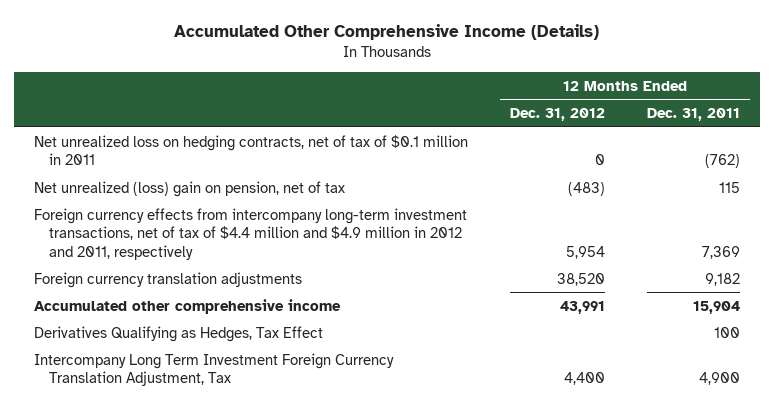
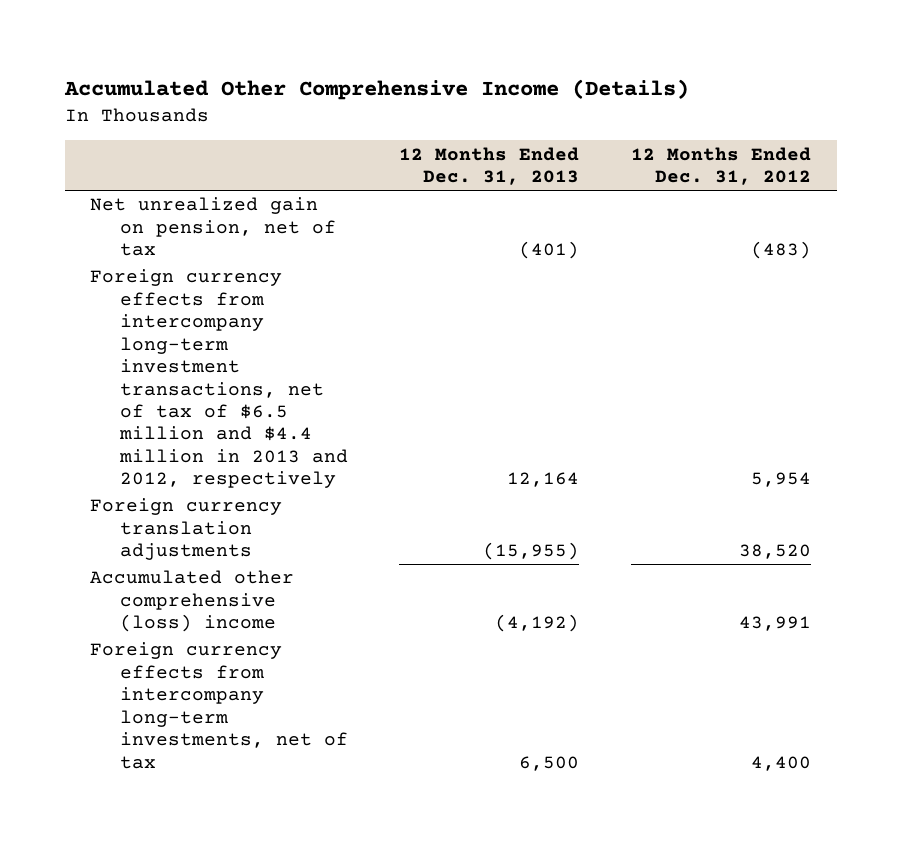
[646,108,740,122] Dec. 31, 2011 -> none
none -> [399,146,580,186] 12 Months Ended Dec. 31, 2013
[34,134,469,166] Net unrealized loss on hedging contracts, net of tax of $0.1 million in 2011 -> none
[34,180,346,197] Net unrealized (loss) gain on pension, net of tax -> [90,197,336,257] Net unrealized gain on pension, net of tax
[34,207,468,260] Foreign currency effects from intercompany long-term investment transactions, net of tax of $4.4 million and $4.9 million in 2012 and 2011, respectively -> [90,269,348,489] Foreign currency effects from intercompany long-term investment transactions, net of tax of $6.5 million and $4.4 million in 2013 and 2012, respectively
[34,325,324,342] Derivatives Qualifying as Hedges, Tax Effect -> none
[34,298,342,314] Accumulated other comprehensive income -> [90,570,295,633] Accumulated other comprehensive (loss) income
[34,352,395,387] Intercompany Long Term Investment Foreign Currency Translation Adjustment, Tax -> [90,642,348,769] Foreign currency effects from intercompany long-term investments, net of tax

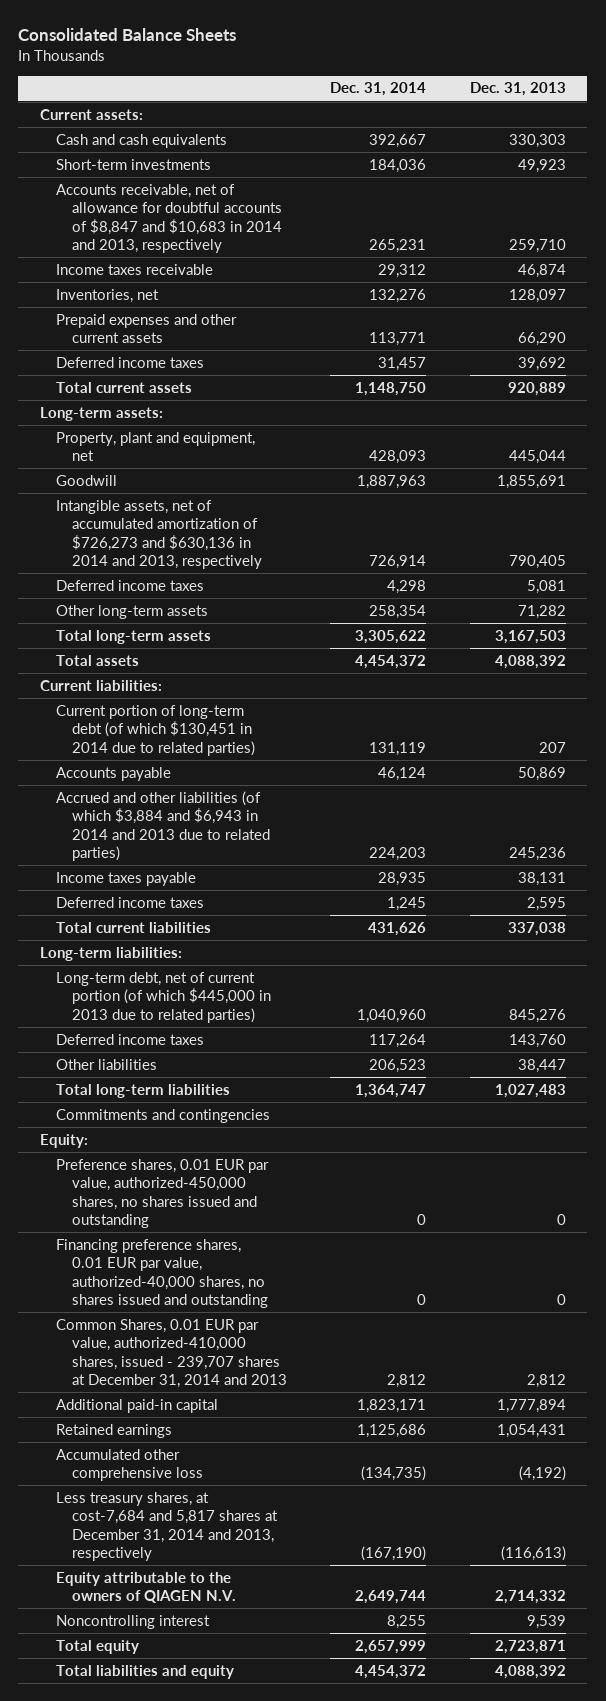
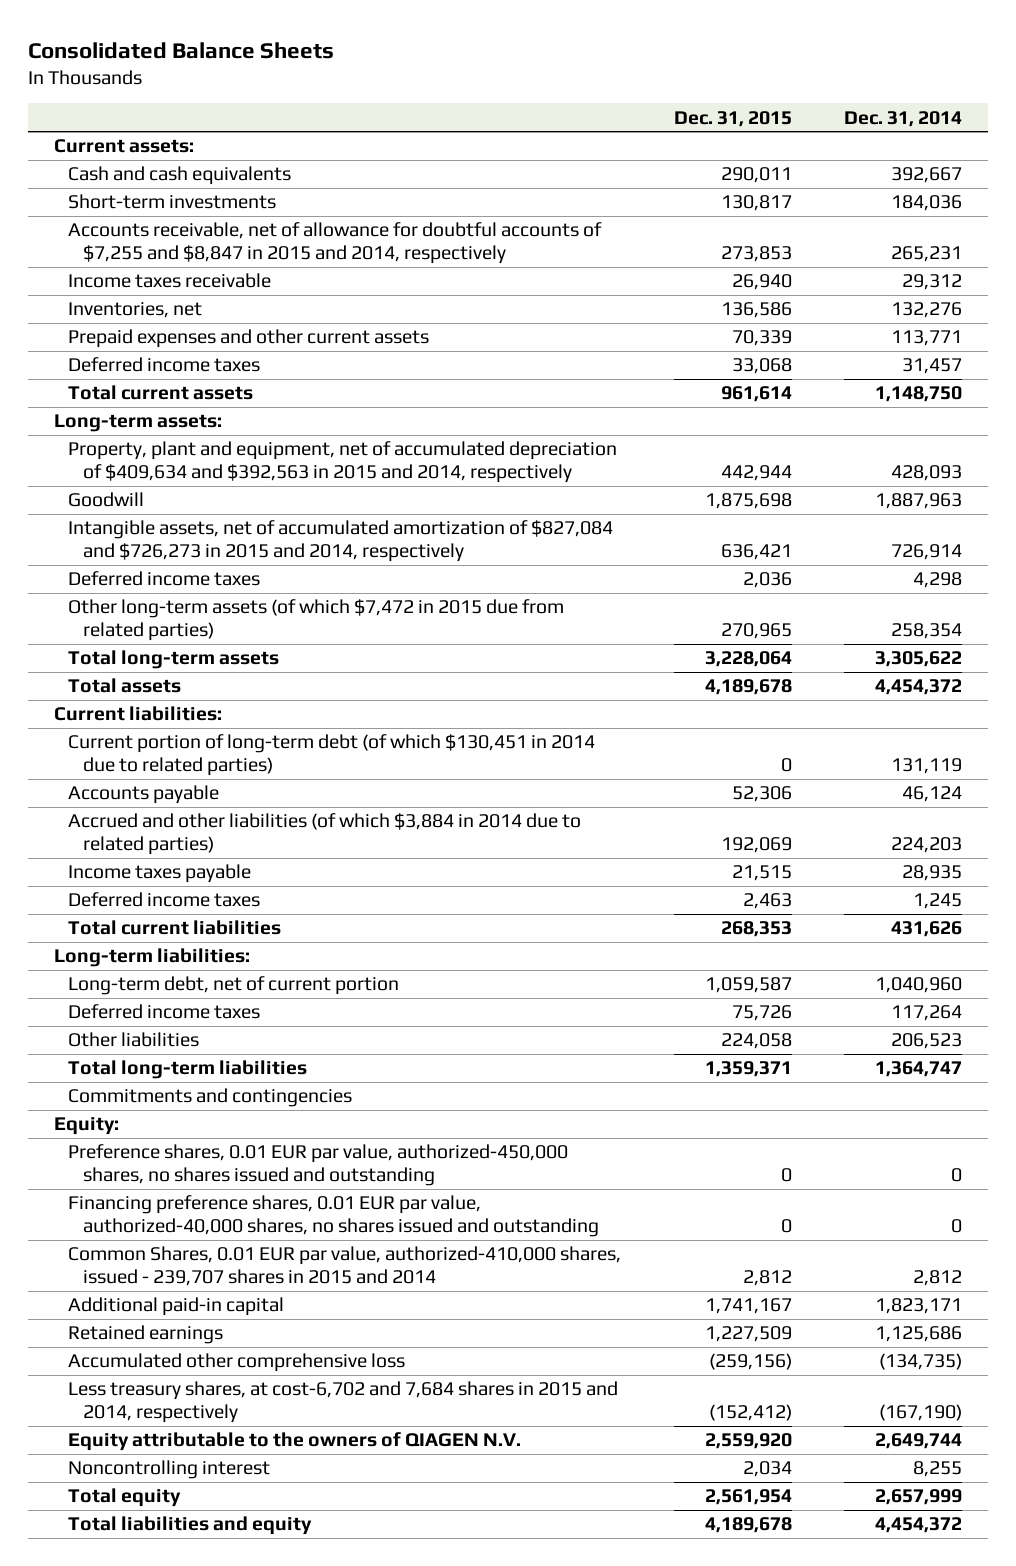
[469,82,566,97] Dec. 31, 2013 -> none
none -> [673,110,792,127] Dec. 31, 2015
[56,183,282,254] Accounts receivable, net of allowance for doubtful accounts of $8,847 and $10,683 in 2014 and 2013, respectively -> [68,222,603,265] Accounts receivable, net of allowance for doubtful accounts of $7,255 and $8,847 in 2015 and 2014, respectively
[56,431,256,462] Property, plant and equipment, net -> [68,441,618,484] Property, plant and equipment, net of accumulated depreciation of $409,634 and $392,563 in 2015 and 2014, respectively
[56,499,262,570] Intangible assets, net of accumulated amortization of $726,273 and $630,136 in 2014 and 2013, respectively -> [68,520,614,563] Intangible assets, net of accumulated amortization of $827,084 and $726,273 in 2015 and 2014, respectively
[56,604,209,619] Other long-term assets -> [68,599,565,642] Other long-term assets (of which $7,472 in 2015 due from related parties)
[56,790,270,862] Accrued and other liabilities (of which $3,884 and $6,943 in 2014 and 2013 due to related parties) -> [68,813,582,856] Accrued and other liabilities (of which $3,884 in 2014 due to related parties)
[56,971,271,1023] Long-term debt, net of current portion (of which $445,000 in 2013 due to related parties) -> [68,976,400,996] Long-term debt, net of current portion
[56,1318,287,1389] Common Shares, 0.01 EUR par value, authorized-410,000 shares, issued - 239,707 shares at December 31, 2014 and 2013 -> [68,1246,622,1287] Common Shares, 0.01 EUR par value, authorized-410,000 shares, issued - 239,707 shares in 2015 and 2014
[56,1491,278,1562] Less treasury shares, at cost-7,684 and 5,817 shares at December 31, 2014 and 2013, respectively -> [68,1381,619,1424] Less treasury shares, at cost-6,702 and 7,684 shares in 2015 and 2014, respectively

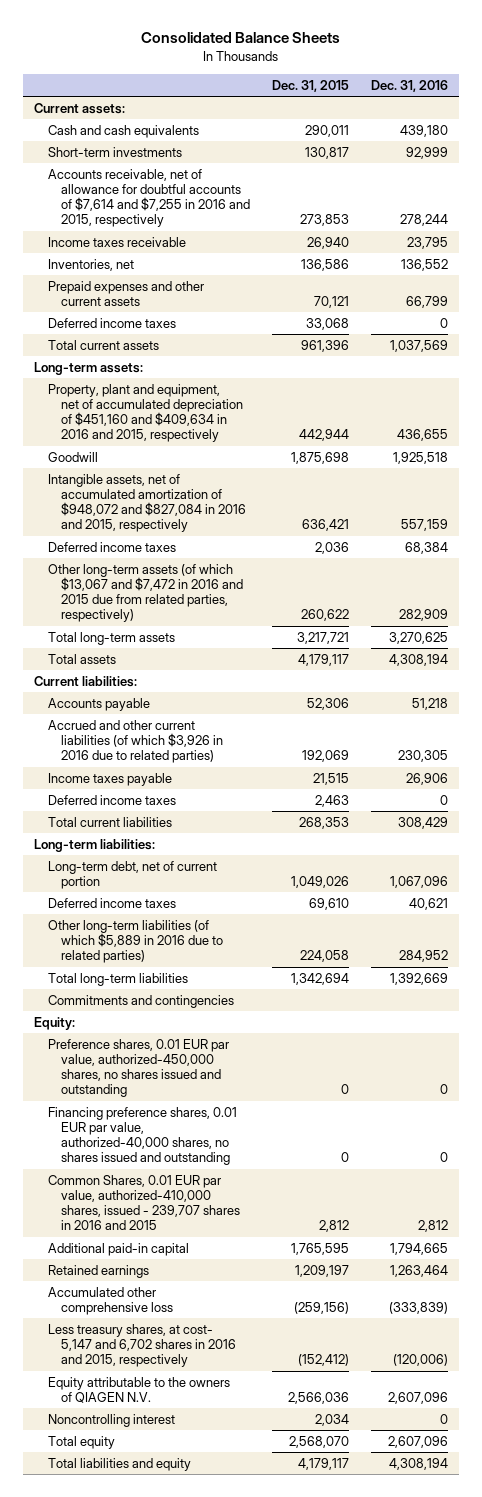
[844,110,963,127] Dec. 31, 2014 -> none
none -> [371,79,449,92] Dec. 31, 2016
[68,222,603,265] Accounts receivable, net of allowance for doubtful accounts of $7,255 and $8,847 in 2015 and 2014, respectively -> [47,168,251,228] Accounts receivable, net of allowance for doubtful accounts of $7,614 and $7,255 in 2016 and 2015, respectively
[731,330,792,347] 70,339 -> [314,296,350,309] 70,121
[720,386,792,403] 961,614 -> [301,339,350,352] 961,396
[68,441,618,484] Property, plant and equipment, net of accumulated depreciation of $409,634 and $392,563 in 2015 and 2014, respectively -> [47,383,244,443] Property, plant and equipment, net of accumulated depreciation of $451,160 and $409,634 in 2016 and 2015, respectively
[68,520,614,563] Intangible assets, net of accumulated amortization of $827,084 and $726,273 in 2015 and 2014, respectively -> [47,473,247,533] Intangible assets, net of accumulated amortization of $948,072 and $827,084 in 2016 and 2015, respectively
[68,599,565,642] Other long-term assets (of which $7,472 in 2015 due from related parties) -> [47,563,244,623] Other long-term assets (of which $13,067 and $7,472 in 2016 and 2015 due from related parties, respectively)
[720,623,792,640] 270,965 -> [301,609,350,622] 260,622
[704,651,792,668] 3,228,064 -> [297,631,350,644] 3,217,721
[704,679,792,696] 4,189,678 -> [298,653,350,666] 4,179,117
[68,734,596,777] Current portion of long-term debt (of which $130,451 in 2014 due to related parties) -> none
[68,813,582,856] Accrued and other liabilities (of which $3,884 in 2014 due to related parties) -> [47,719,224,764] Accrued and other current liabilities (of which $3,926 in 2016 due to related parties)
[704,977,792,994] 1,059,587 -> [291,876,350,889] 1,049,026
[731,1005,792,1022] 75,726 -> [309,897,350,910] 69,610
[68,1032,200,1048] Other liabilities -> [47,919,224,964] Other long-term liabilities (of which $5,889 in 2016 due to related parties)
[704,1061,792,1078] 1,359,371 -> [291,972,350,985] 1,342,694
[68,1246,622,1287] Common Shares, 0.01 EUR par value, authorized-410,000 shares, issued - 239,707 shares in 2015 and 2014 -> [47,1174,241,1231] Common Shares, 0.01 EUR par value, authorized-410,000 shares, issued - 239,707 shares in 2016 and 2015
[704,1298,792,1315] 1,741,167 -> [291,1242,350,1255] 1,765,595
[704,1326,792,1343] 1,227,509 -> [295,1264,350,1277] 1,209,197
[68,1381,619,1424] Less treasury shares, at cost-6,702 and 7,684 shares in 2015 and 2014, respectively -> [47,1323,237,1368] Less treasury shares, at cost- 5,147 and 6,702 shares in 2016 and 2015, respectively
[704,1433,792,1450] 2,559,920 -> [288,1392,350,1405] 2,566,036
[704,1489,792,1506] 2,561,954 -> [289,1435,350,1448] 2,568,070
[704,1517,792,1534] 4,189,678 -> [298,1457,350,1470] 4,179,117

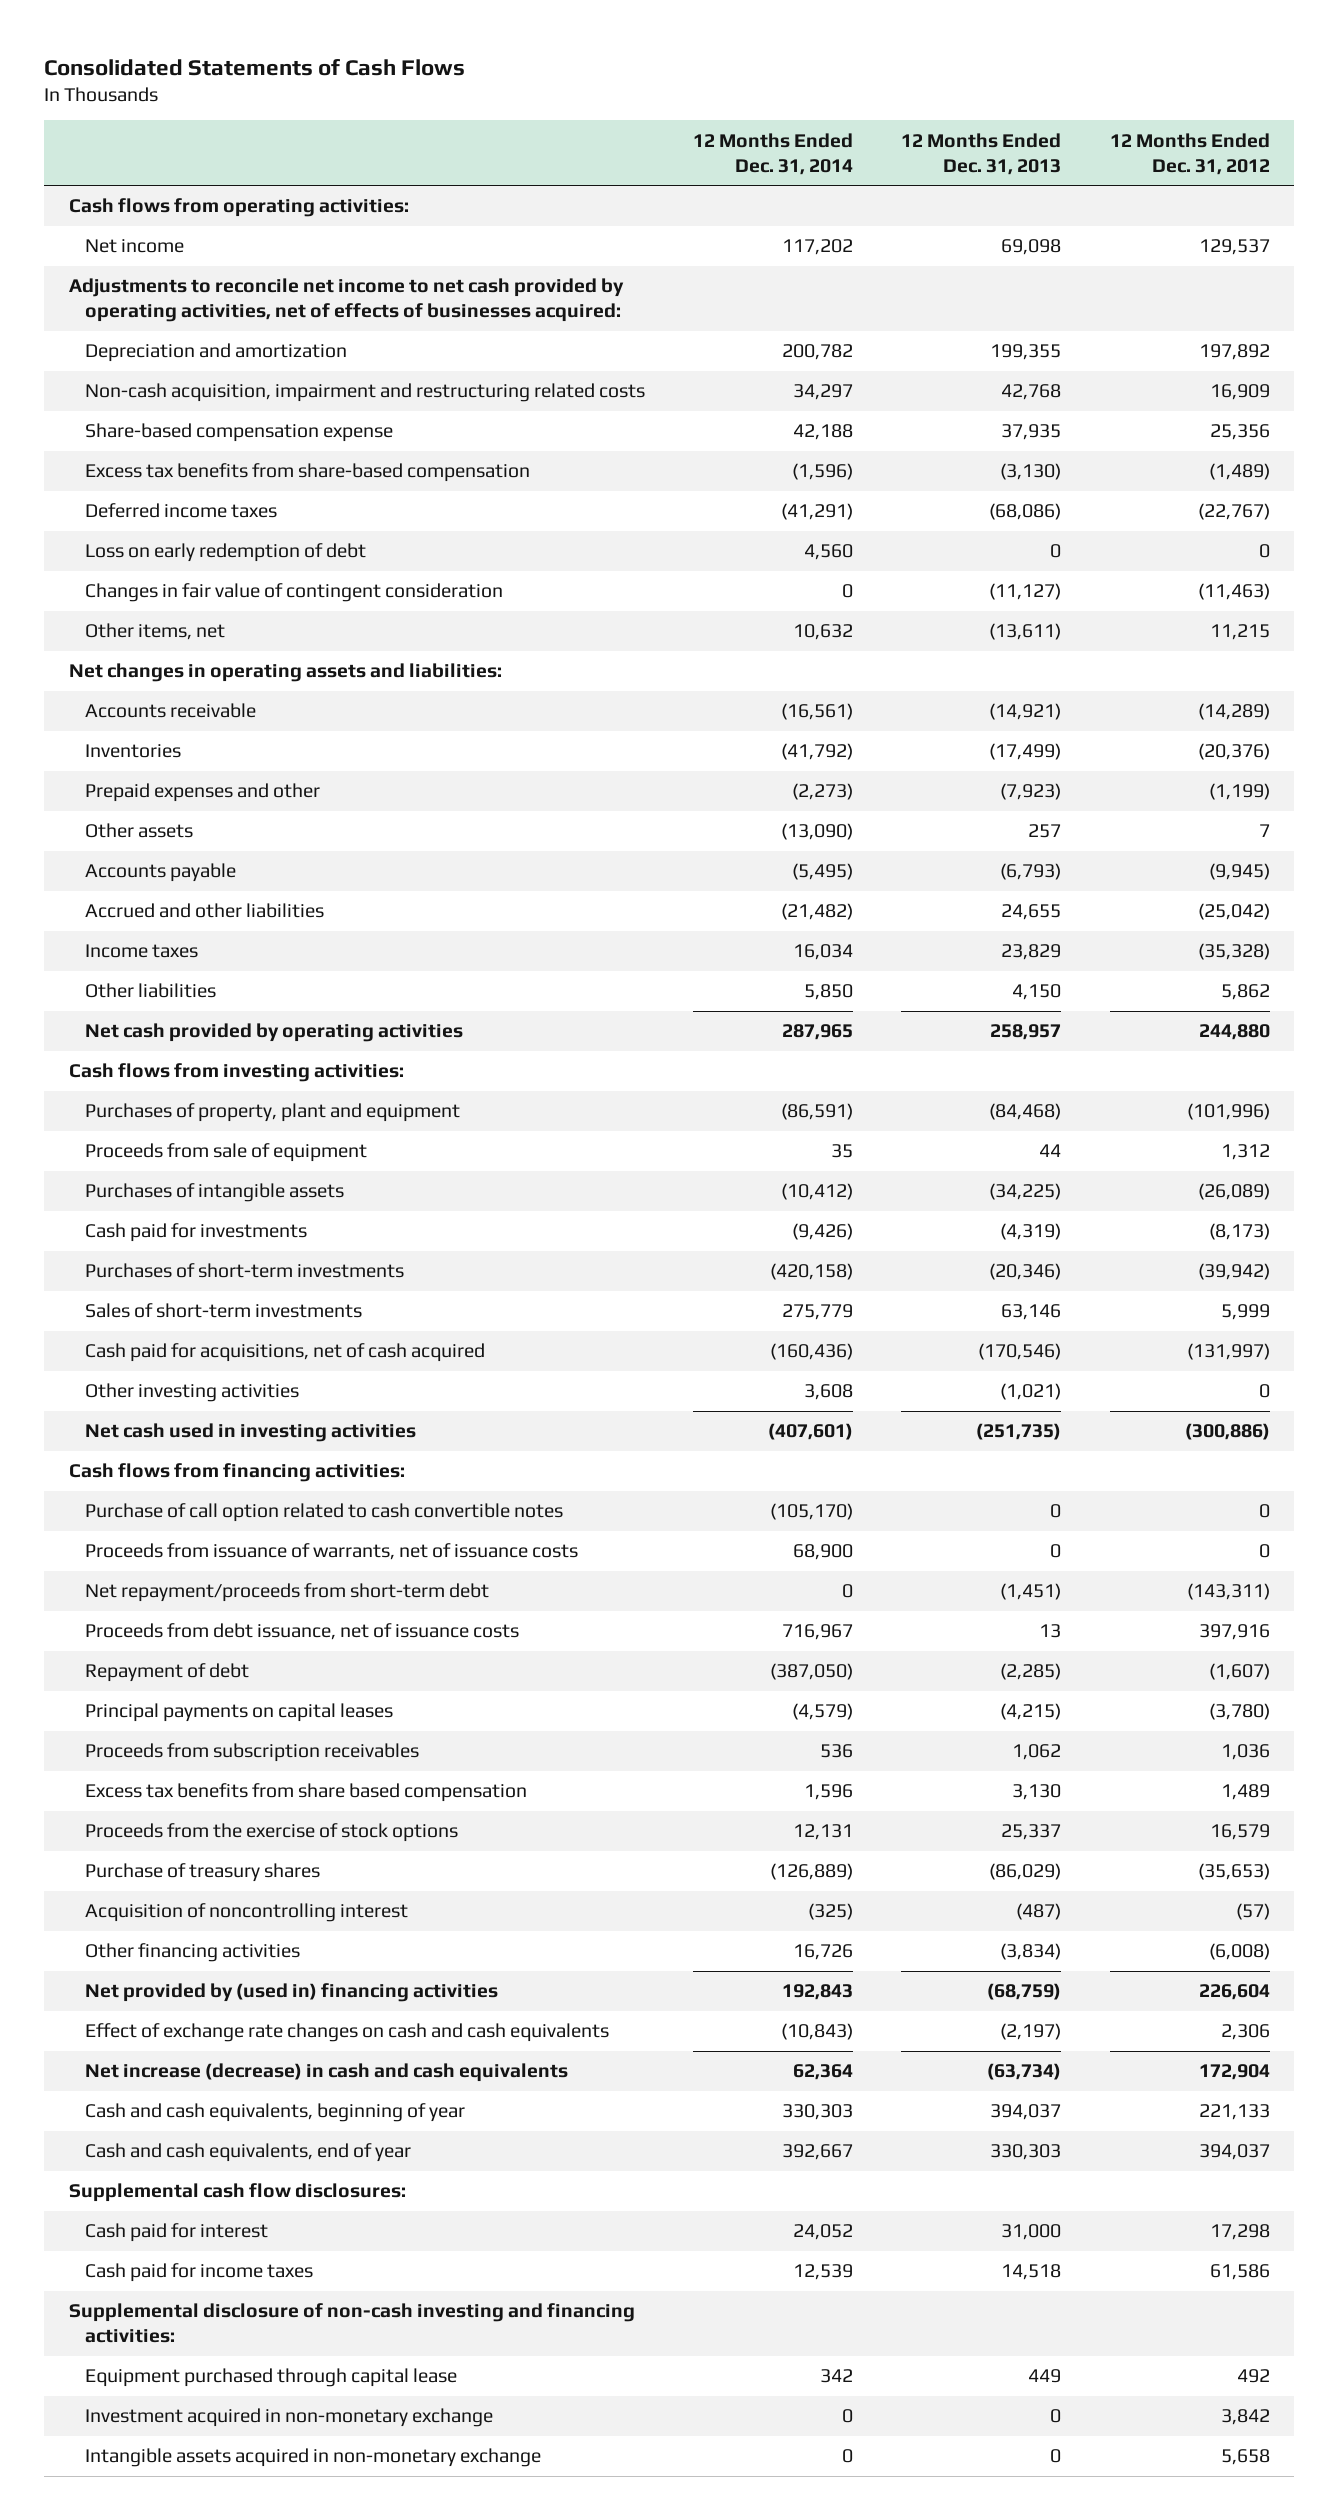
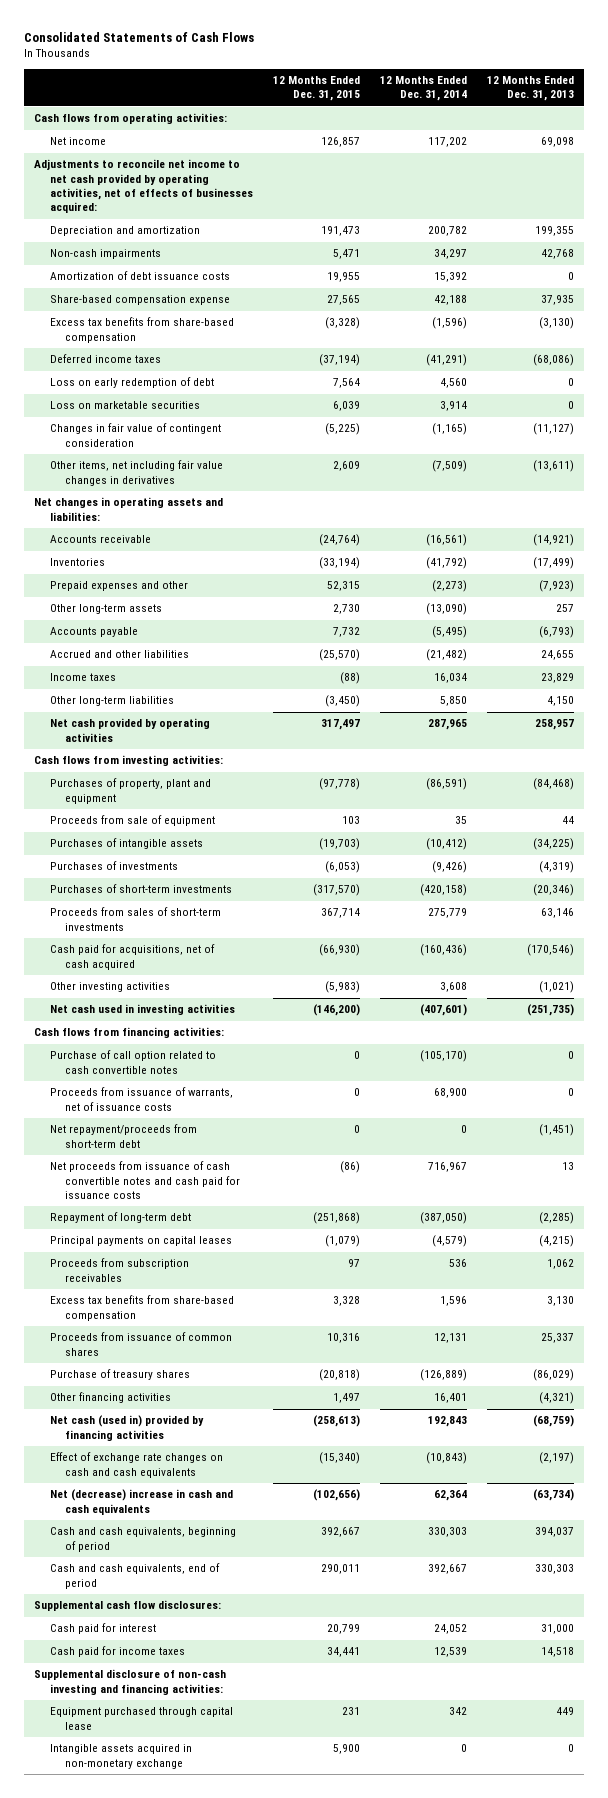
[1109,132,1270,175] 12 Months Ended Dec. 31, 2012 -> none
none -> [272,76,360,102] 12 Months Ended Dec. 31, 2015
[84,383,645,403] Non-cash acquisition, impairment and restructuring related costs -> [49,249,161,260] Non-cash impairments
none -> [49,271,230,281] Amortization of debt issuance costs
none -> [49,401,200,410] Loss on marketable securities
[842,584,854,599] 0 -> [432,423,468,436] (1,165)
[84,623,225,641] Other items, net -> [49,460,223,486] Other items, net including fair value changes in derivatives
[793,624,854,641] 10,632 -> [432,460,468,473] (7,509)
[84,823,193,839] Other assets -> [49,604,162,615] Other long-term assets
[84,983,216,999] Other liabilities -> [49,696,174,707] Other long-term liabilities
[84,1223,307,1243] Cash paid for investments -> [49,861,178,871] Purchases of investments
[84,1303,362,1319] Sales of short-term investments -> [49,907,221,931] Proceeds from sales of short-term investments
[84,1623,519,1641] Proceeds from debt issuance, net of issuance costs -> [49,1161,241,1200] Net proceeds from issuance of cash convertible notes and cash paid for issuance costs
[84,1663,249,1683] Repayment of debt -> [49,1212,191,1224] Repayment of long-term debt
[84,1783,527,1803] Excess tax benefits from share based compensation -> [49,1295,234,1321] Excess tax benefits from share-based compensation
[84,1823,458,1843] Proceeds from the exercise of stock options -> [49,1332,232,1356] Proceeds from issuance of common shares
[84,1903,408,1923] Acquisition of noncontrolling interest -> none
[793,1944,854,1961] 16,726 -> [434,1393,468,1404] 16,401
[1000,1943,1062,1961] (3,834) -> [539,1392,575,1405] (4,321)
[84,1983,498,2003] Net provided by (used in) financing activities -> [49,1415,204,1441] Net cash (used in) provided by financing activities
[84,2063,568,2083] Net increase (decrease) in cash and cash equivalents -> [49,1489,233,1515] Net (decrease) increase in cash and cash equivalents
[84,2103,465,2123] Cash and cash equivalents, beginning of year -> [49,1527,236,1552] Cash and cash equivalents, beginning of period
[84,2143,411,2163] Cash and cash equivalents, end of year -> [49,1563,220,1589] Cash and cash equivalents, end of period
[84,2408,493,2428] Investment acquired in non-monetary exchange -> none

